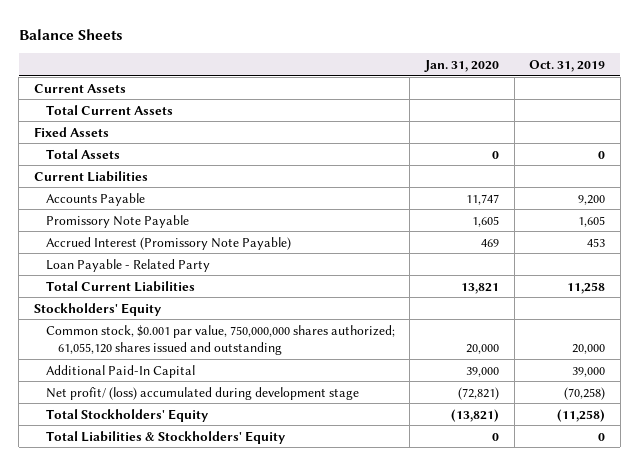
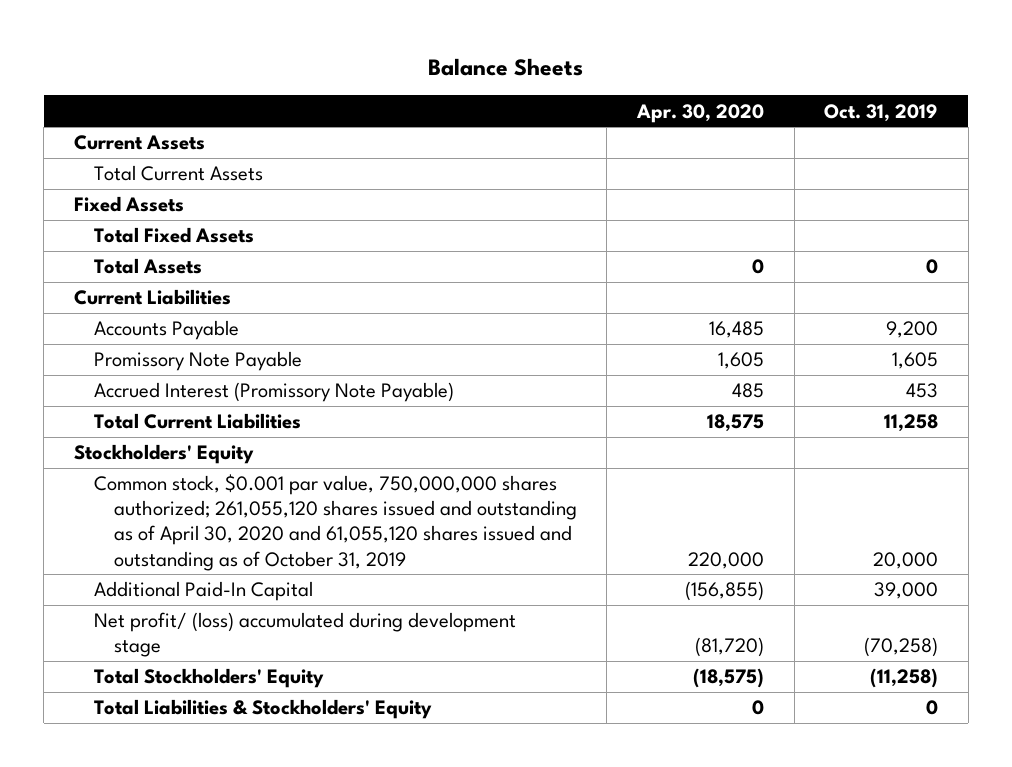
[424,59,500,72] Jan. 31, 2020 -> none
none -> [636,103,765,123] Apr. 30, 2020
none -> [93,227,254,244] Total Fixed Assets
[45,258,210,272] Loan Payable - Related Party -> none
[45,324,395,355] Common stock, $0.001 par value, 750,000,000 shares authorized; 61,055,120 shares issued and outstanding -> [93,474,577,571] Common stock, $0.001 par value, 750,000,000 shares authorized; 261,055,120 shares issued and outstanding as of April 30, 2020 and 61,055,120 shares issued and outstanding as of October 31, 2019

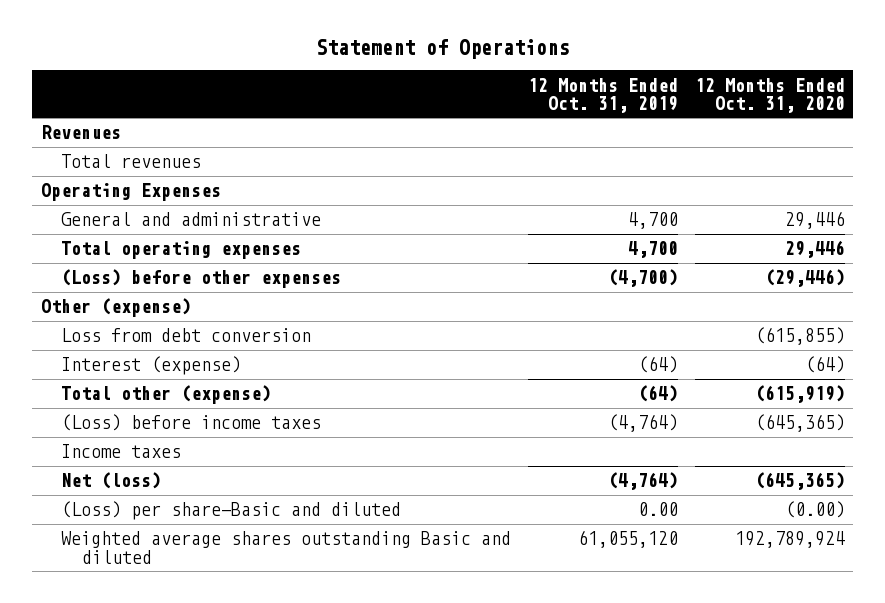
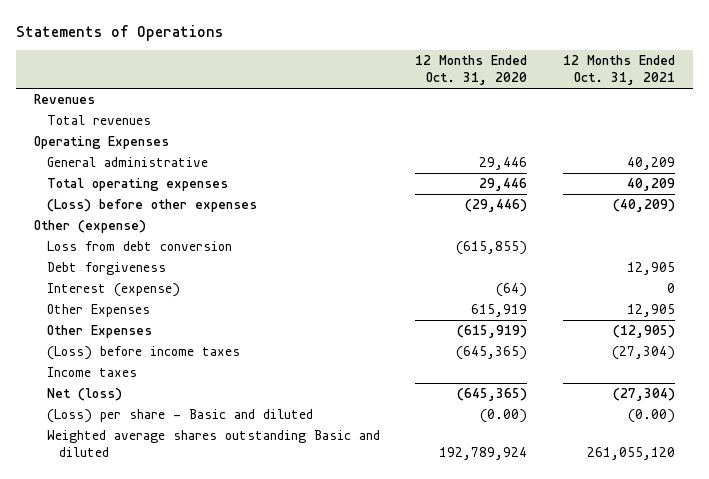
[315,39,569,60] Statement of Operations -> [16,25,224,42] Statements of Operations
[527,77,678,113] 12 Months Ended Oct. 31, 2019 -> none
none -> [563,55,676,86] 12 Months Ended Oct. 31, 2021
[61,212,322,227] General and administrative -> [46,156,208,167] General administrative
none -> [46,261,166,275] Debt forgiveness
[61,385,272,405] Total other (expense) -> [46,303,150,317] Other Expenses
[754,385,845,404] (615,919) -> [471,303,528,317] 615,919
none -> [46,324,152,338] Other Expenses
[61,501,402,521] (Loss) per share-Basic and diluted -> [46,408,313,423] (Loss) per share - Basic and diluted

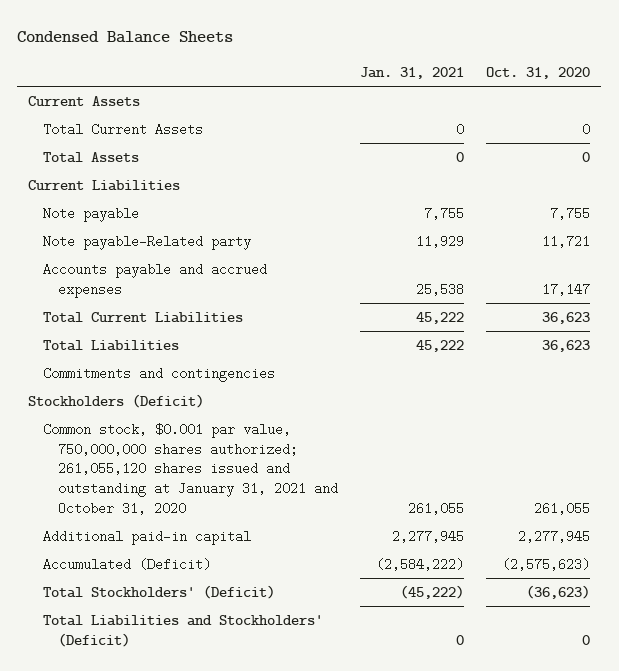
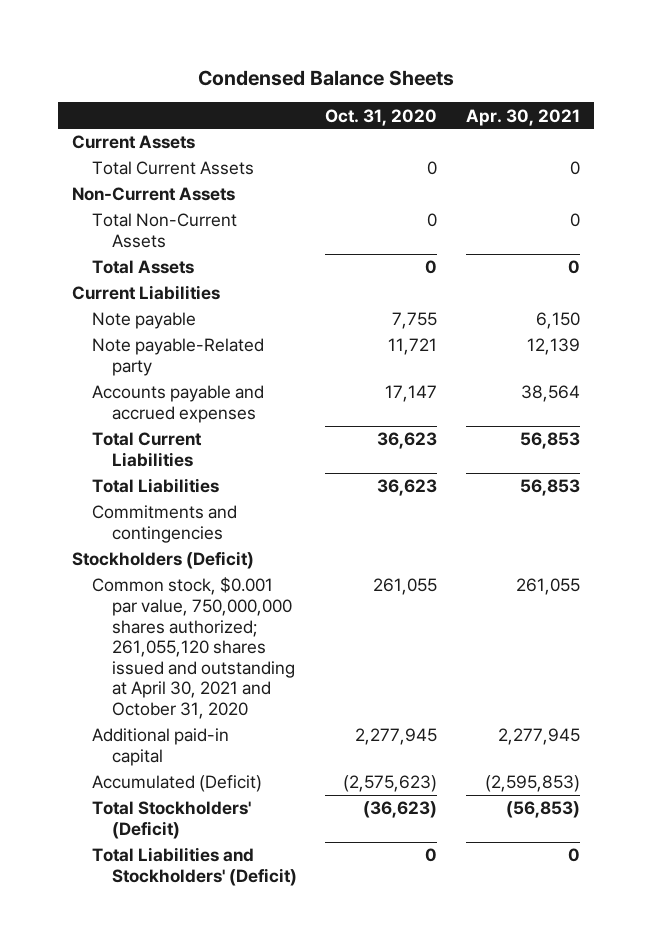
[360,66,465,79] Jan. 31, 2021 -> none
none -> [465,108,580,126] Apr. 30, 2021
none -> [72,187,236,202] Non-Current Assets
none -> [92,213,238,248] Total Non-Current Assets
[43,423,338,515] Common stock, $0.001 par value, 750,000,000 shares authorized; 261,055,120 shares issued and outstanding at January 31, 2021 and October 31, 2020 -> [92,577,295,720] Common stock, $0.001 par value, 750,000,000 shares authorized; 261,055,120 shares issued and outstanding at April 30, 2021 and October 31, 2020

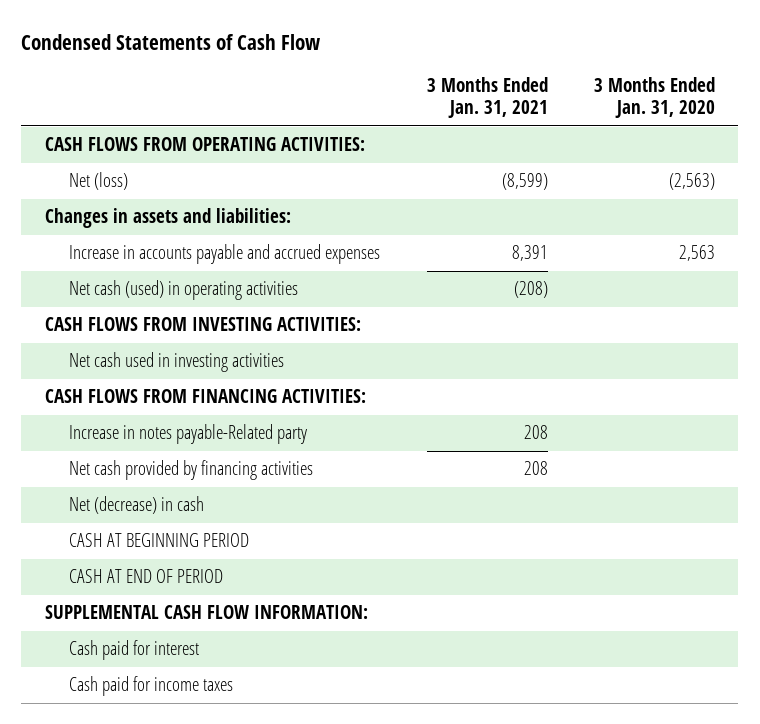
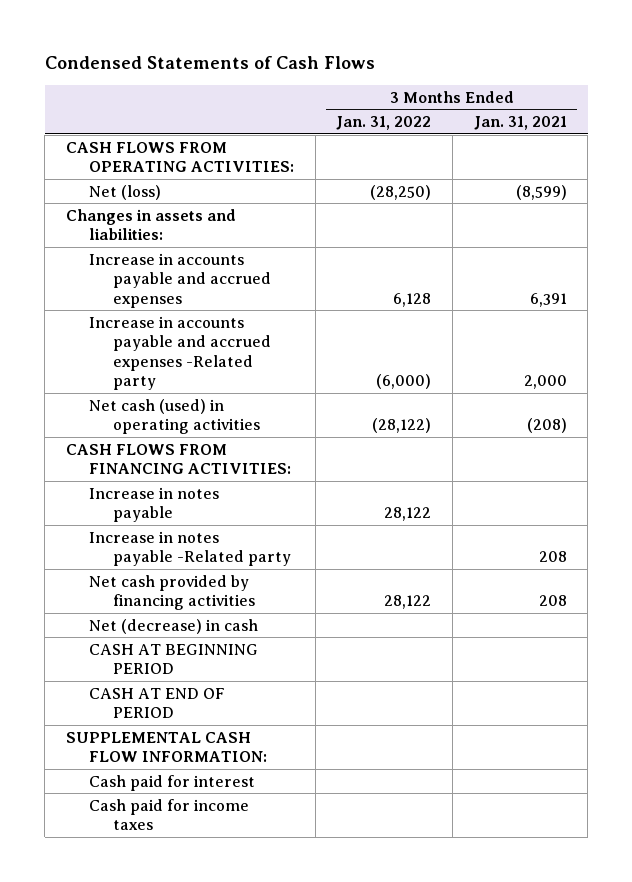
[21,33,321,50] Condensed Statements of Cash Flow -> [44,56,375,70] Condensed Statements of Cash Flows
[594,77,716,119] 3 Months Ended Jan. 31, 2020 -> none
none -> [336,116,432,131] Jan. 31, 2022
[511,245,548,262] 8,391 -> [529,292,567,307] 6,391
none -> [89,315,272,391] Increase in accounts payable and accrued expenses -Related party
[44,317,361,332] CASH FLOWS FROM INVESTING ACTIVITIES: -> none
[69,352,285,373] Net cash used in investing activities -> none
none -> [89,486,220,523] Increase in notes payable
[69,424,308,445] Increase in notes payable-Related party -> [89,530,292,567] Increase in notes payable -Related party

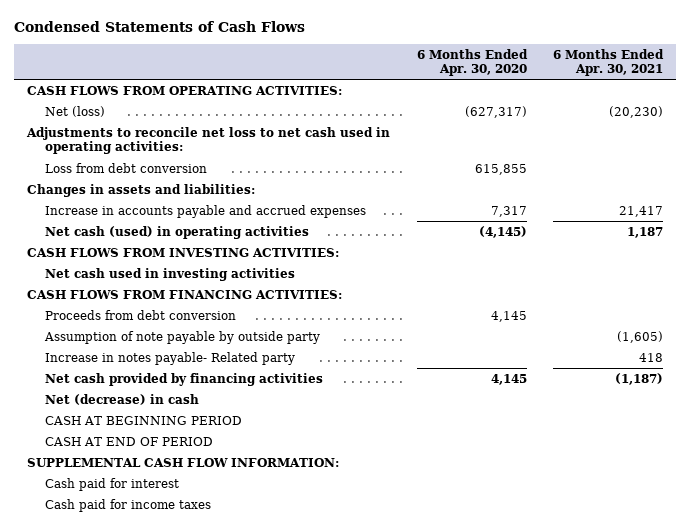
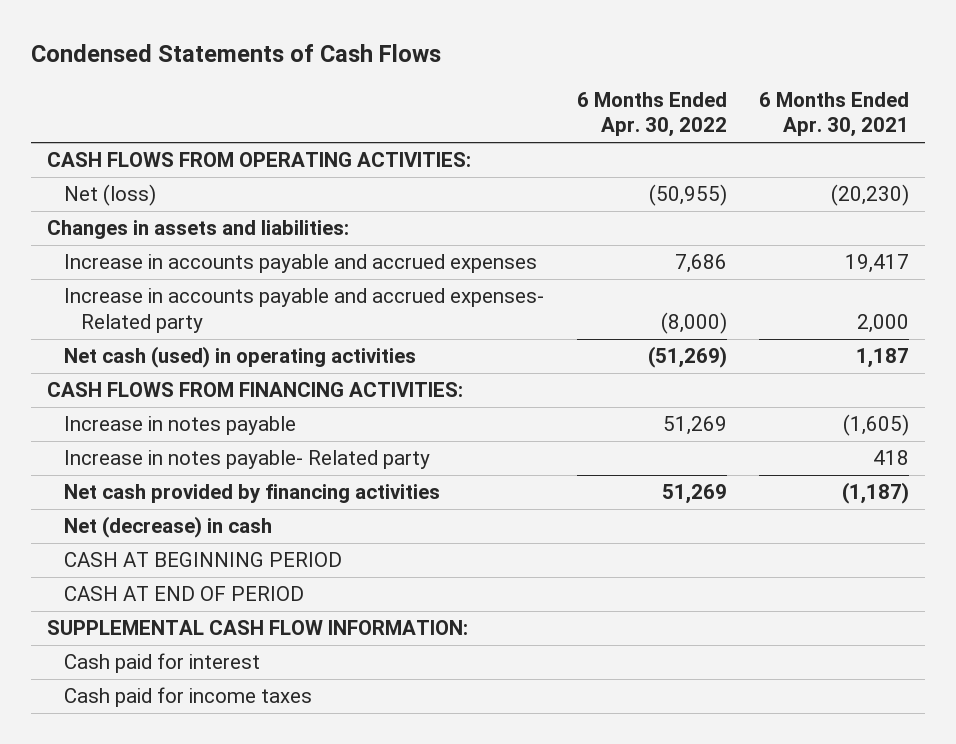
[416,48,528,77] 6 Months Ended Apr. 30, 2020 -> none
none -> [576,92,727,138] 6 Months Ended Apr. 30, 2022
[26,126,391,155] Adjustments to reconcile net loss to net cash used in operating activities: -> none
[44,162,207,173] Loss from debt conversion -> none
[618,205,663,217] 21,417 -> [845,254,910,274] 19,417
none -> [63,288,544,333] Increase in accounts payable and accrued expenses- Related party
[27,247,340,257] CASH FLOWS FROM INVESTING ACTIVITIES: -> none
[44,267,295,281] Net cash used in investing activities -> none
[44,309,236,320] Proceeds from debt conversion -> none
[43,330,320,344] Assumption of note payable by outside party -> [63,416,296,436] Increase in notes payable

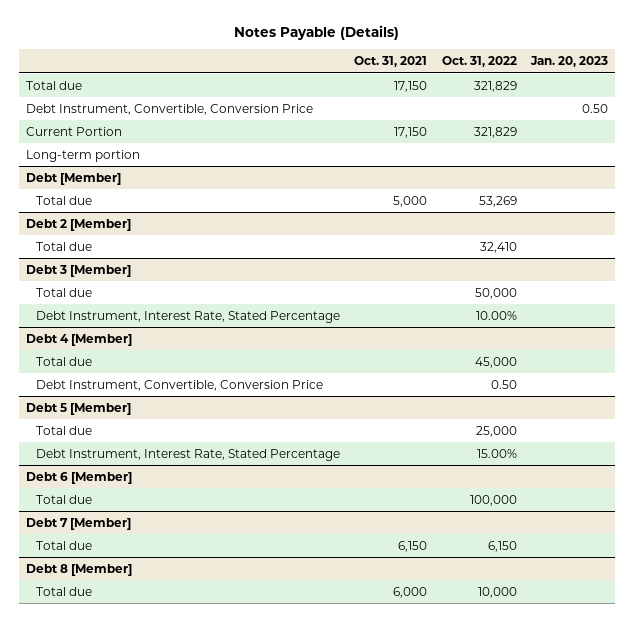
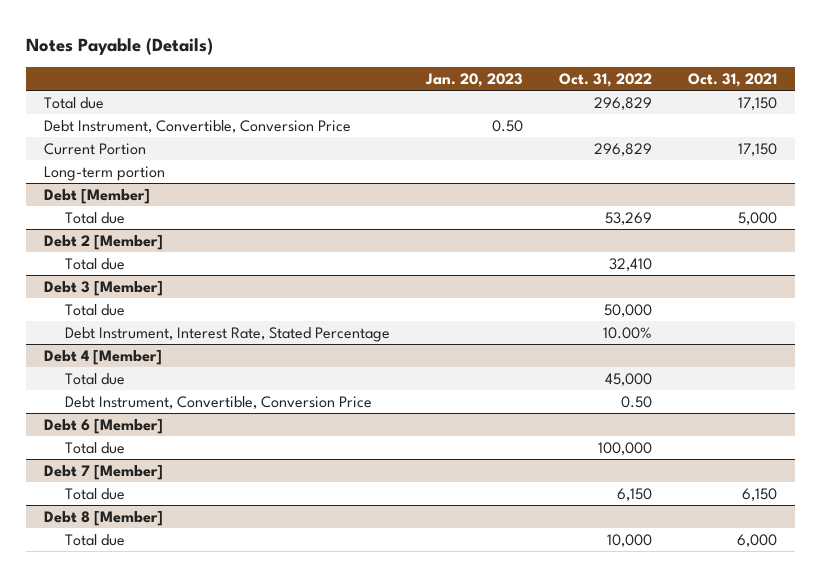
[473,80,517,92] 321,829 -> [594,96,653,110] 296,829
[473,126,517,138] 321,829 -> [594,142,653,156] 296,829
[26,402,132,415] Debt 5 [Member] -> none
[36,425,93,435] Total due -> none
[36,448,341,461] Debt Instrument, Interest Rate, Stated Percentage -> none

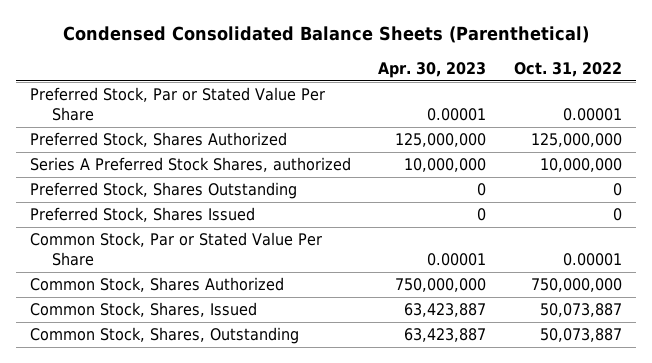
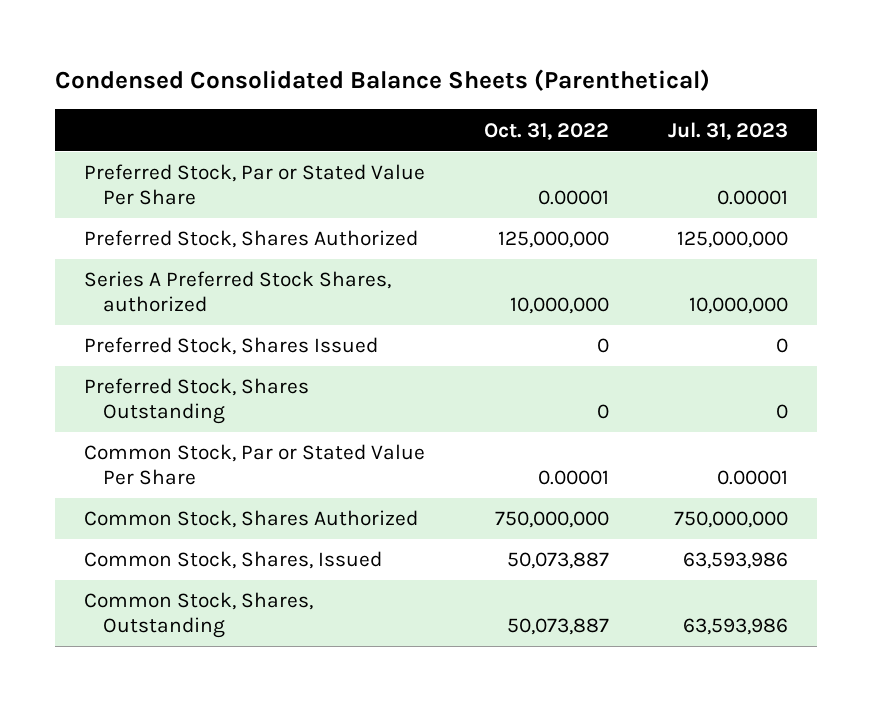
[378,62,487,79] Apr. 30, 2023 -> none
none -> [667,121,788,140] Jul. 31, 2023
[29,182,297,200] Preferred Stock, Shares Outstanding -> [84,378,310,424] Preferred Stock, Shares Outstanding

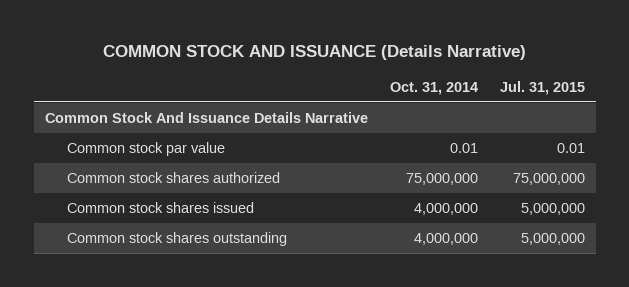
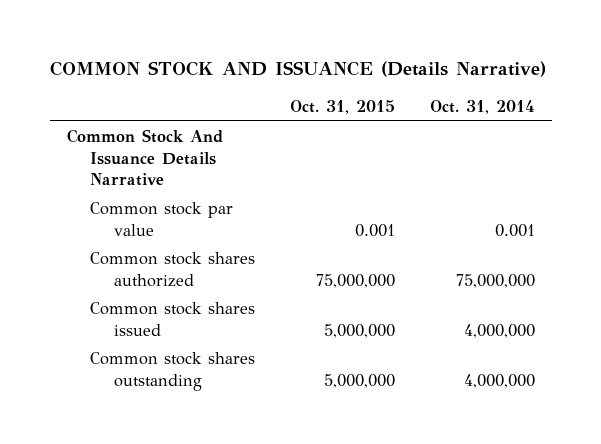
[499,80,585,95] Jul. 31, 2015 -> none
none -> [289,99,395,114] Oct. 31, 2015
[449,143,478,154] 0.01 -> [494,223,535,237] 0.001

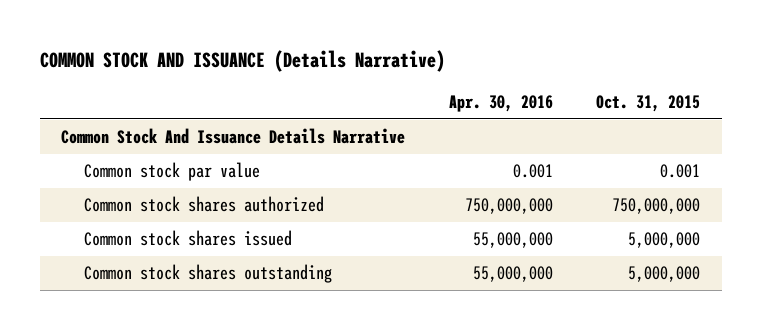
[429,99,535,114] Oct. 31, 2014 -> none
none -> [448,95,553,113] Apr. 30, 2016
[315,273,395,288] 75,000,000 -> [611,198,700,215] 750,000,000

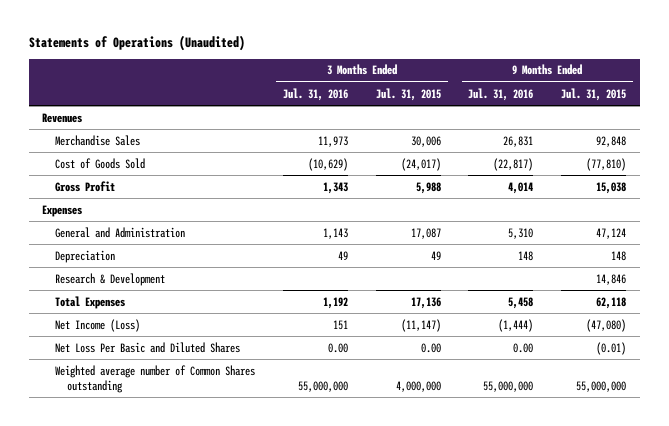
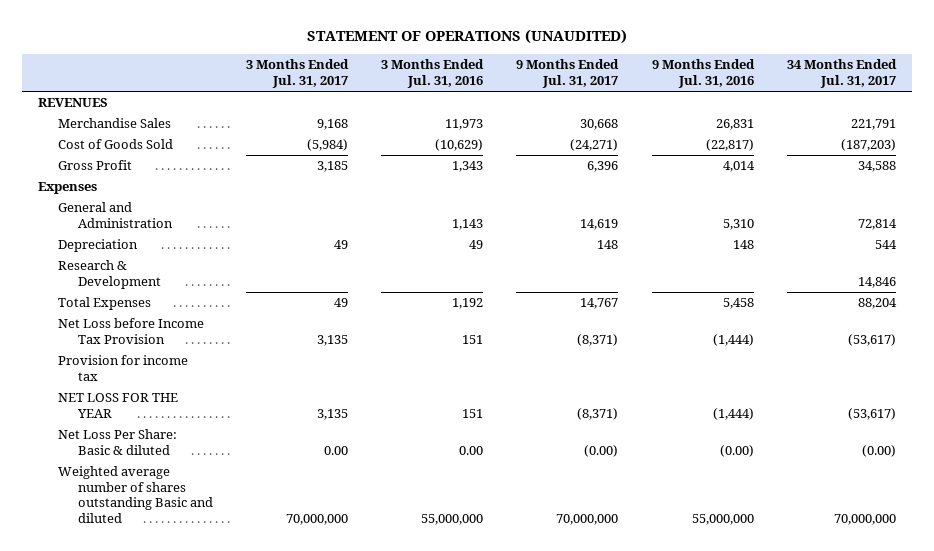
[28,34,245,51] Statements of Operations (Unaudited) -> [306,29,627,45] STATEMENT OF OPERATIONS (UNAUDITED)
[375,87,441,101] Jul. 31, 2015 -> none
[561,87,627,101] Jul. 31, 2015 -> none
none -> [246,59,350,88] 3 Months Ended Jul. 31, 2017
none -> [516,59,620,88] 9 Months Ended Jul. 31, 2017
none -> [786,59,897,88] 34 Months Ended Jul. 31, 2017
[42,112,83,123] Revenues -> [38,98,109,108] REVENUES
none -> [58,318,205,344] Net Loss before Income Tax Provision
none -> [58,355,189,381] Provision for income tax
[54,318,140,332] Net Income (Loss) -> [58,393,179,418] NET LOSS FOR THE YEAR
[54,341,240,353] Net Loss Per Basic and Diluted Shares -> [58,429,178,455] Net Loss Per Share: Basic & diluted
[513,342,534,353] 0.00 -> [719,444,754,457] (0.00)
[54,364,255,393] Weighted average number of Common Shares outstanding -> [58,466,213,523] Weighted average number of shares outstanding Basic and diluted

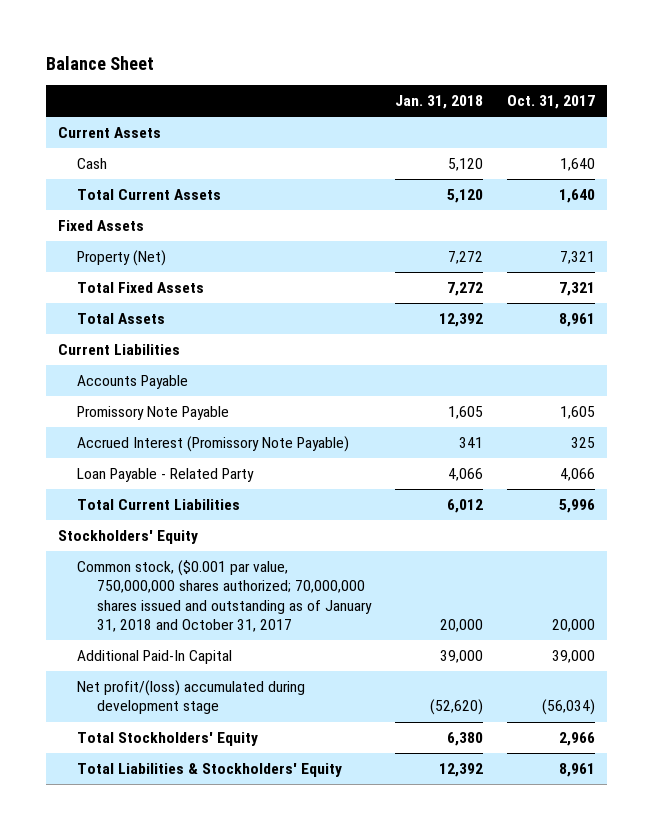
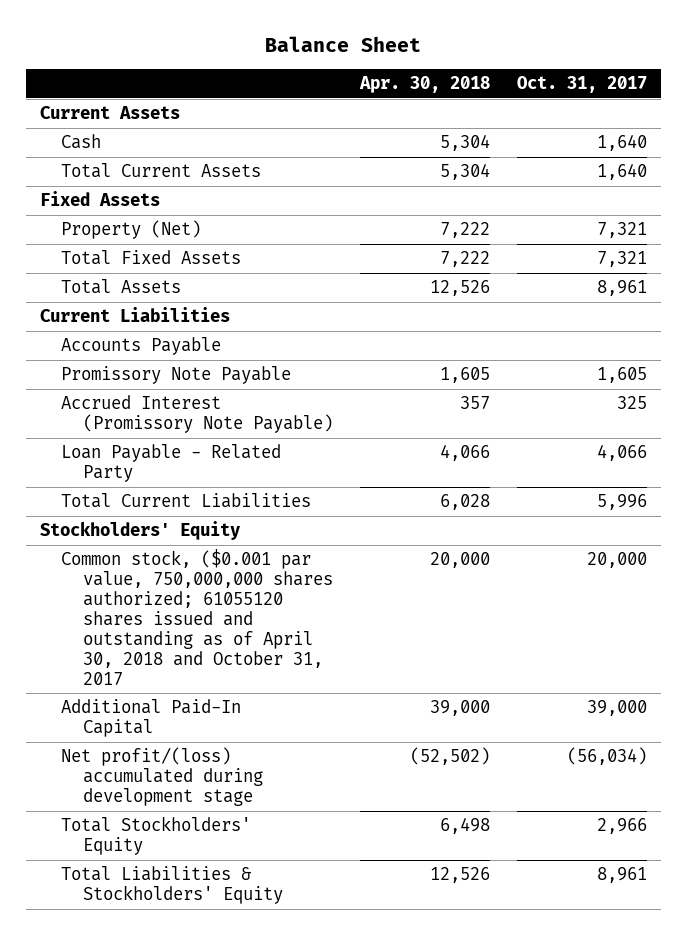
[395,95,484,110] Jan. 31, 2018 -> none
none -> [359,76,491,94] Apr. 30, 2018
[77,560,373,633] Common stock, ($0.001 par value, 750,000,000 shares authorized; 70,000,000 shares issued and outstanding as of January 31, 2018 and October 31, 2017 -> [61,549,334,685] Common stock, ($0.001 par value, 750,000,000 shares authorized; 61055120 shares issued and outstanding as of April 30, 2018 and October 31, 2017

